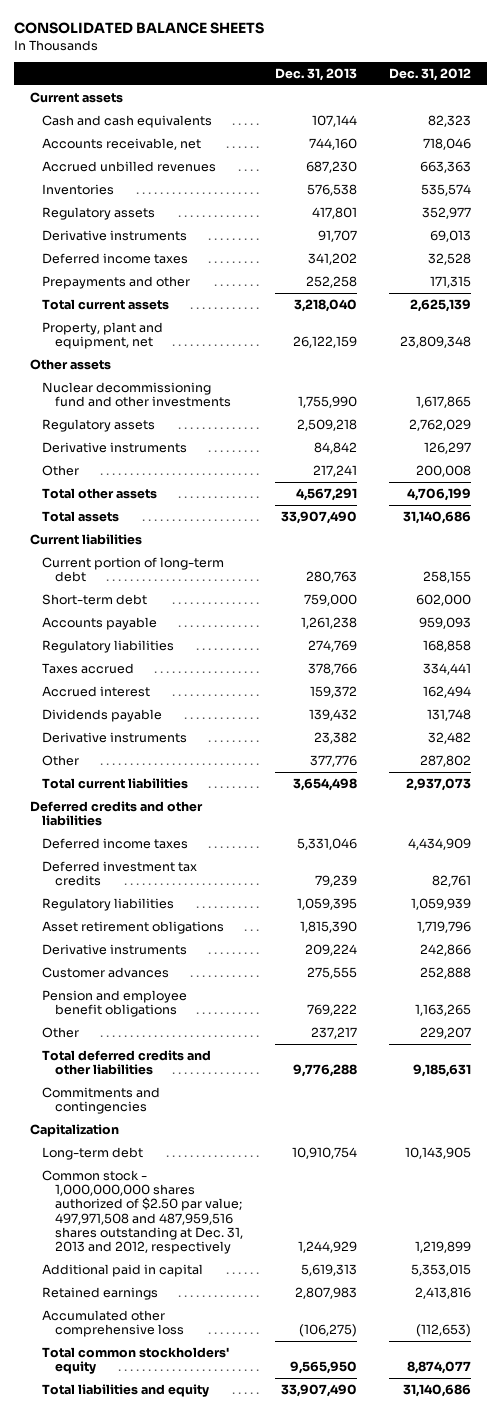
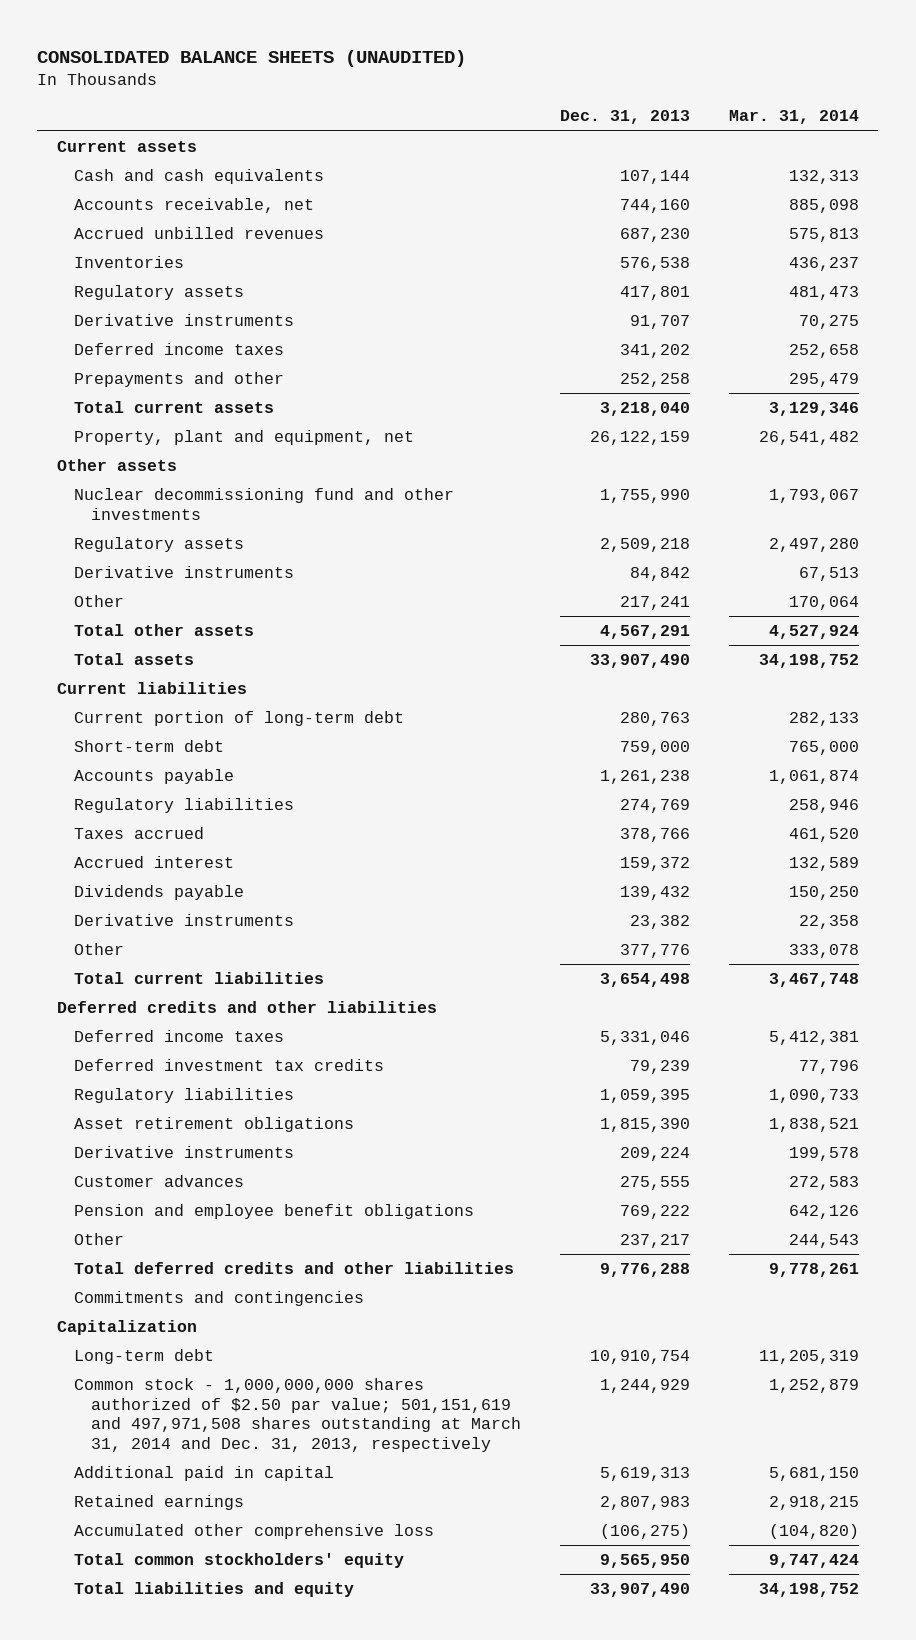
[14,22,265,35] CONSOLIDATED BALANCE SHEETS -> [37,49,467,67] CONSOLIDATED BALANCE SHEETS (UNAUDITED)
[389,68,472,82] Dec. 31, 2012 -> none
none -> [728,110,859,125] Mar. 31, 2014
[42,1169,243,1255] Common stock - 1,000,000,000 shares authorized of $2.50 par value; 497,971,508 and 487,959,516 shares outstanding at Dec. 31, 2013 and 2012, respectively -> [73,1378,521,1453] Common stock - 1,000,000,000 shares authorized of $2.50 par value; 501,151,619 and 497,971,508 shares outstanding at March 31, 2014 and Dec. 31, 2013, respectively

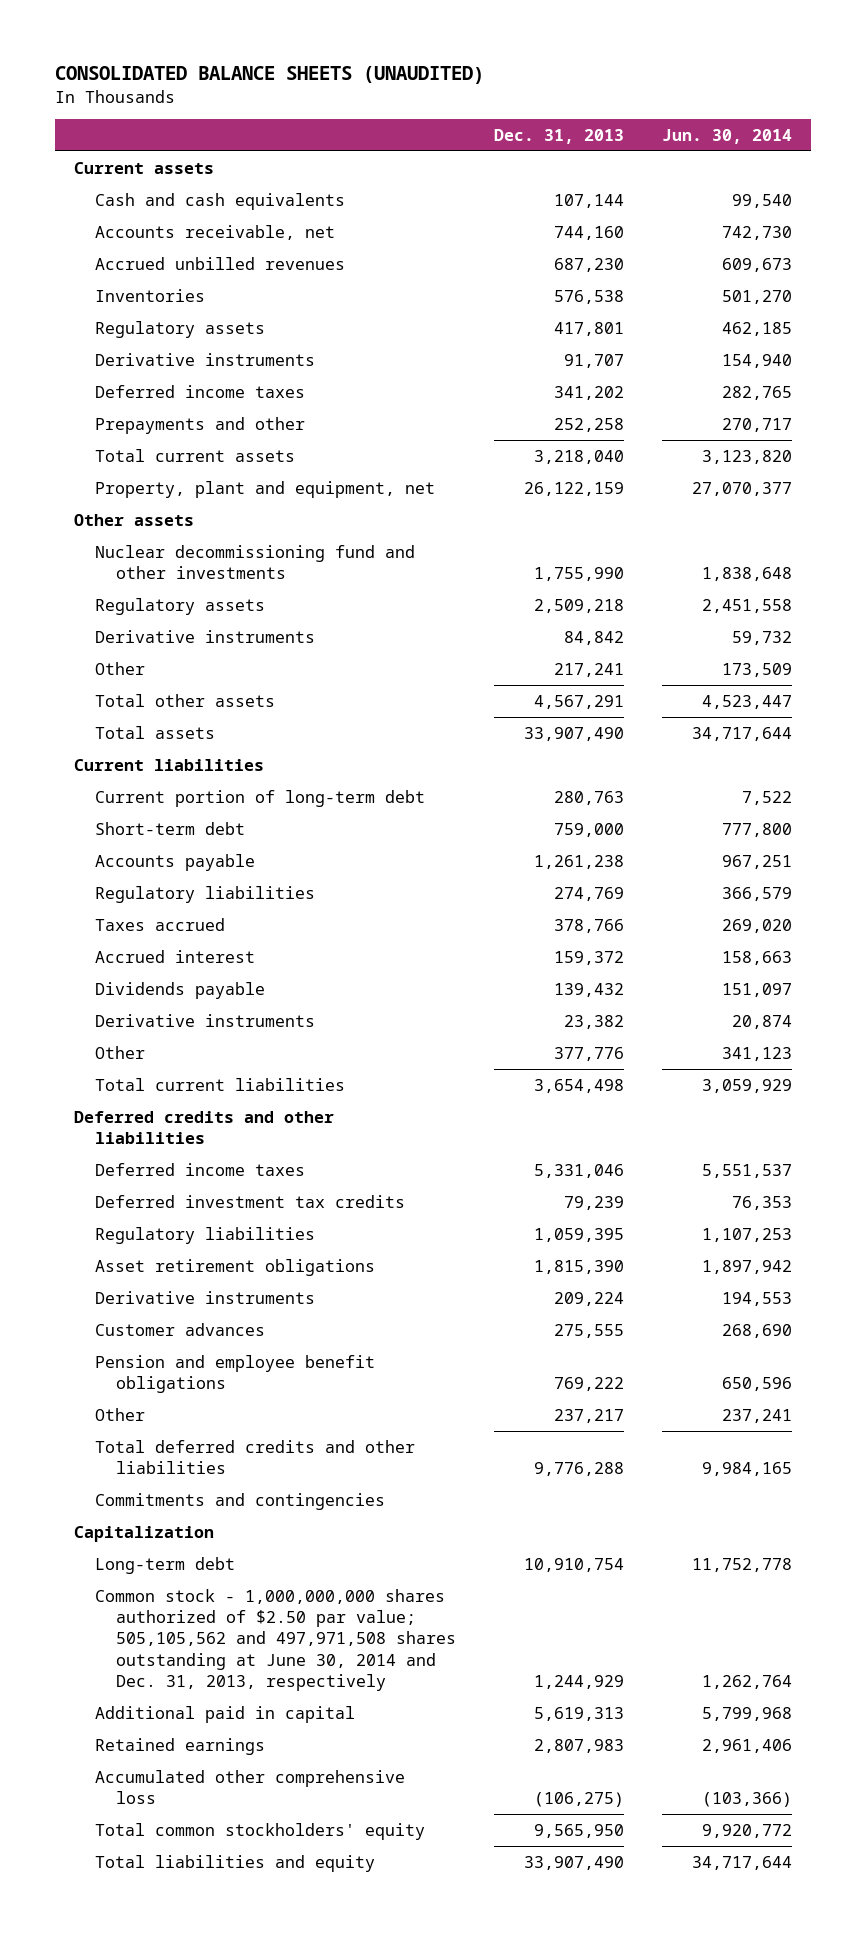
[728,110,859,125] Mar. 31, 2014 -> none
none -> [662,128,793,144] Jun. 30, 2014
[73,1378,521,1453] Common stock - 1,000,000,000 shares authorized of $2.50 par value; 501,151,619 and 497,971,508 shares outstanding at March 31, 2014 and Dec. 31, 2013, respectively -> [95,1588,457,1692] Common stock - 1,000,000,000 shares authorized of $2.50 par value; 505,105,562 and 497,971,508 shares outstanding at June 30, 2014 and Dec. 31, 2013, respectively

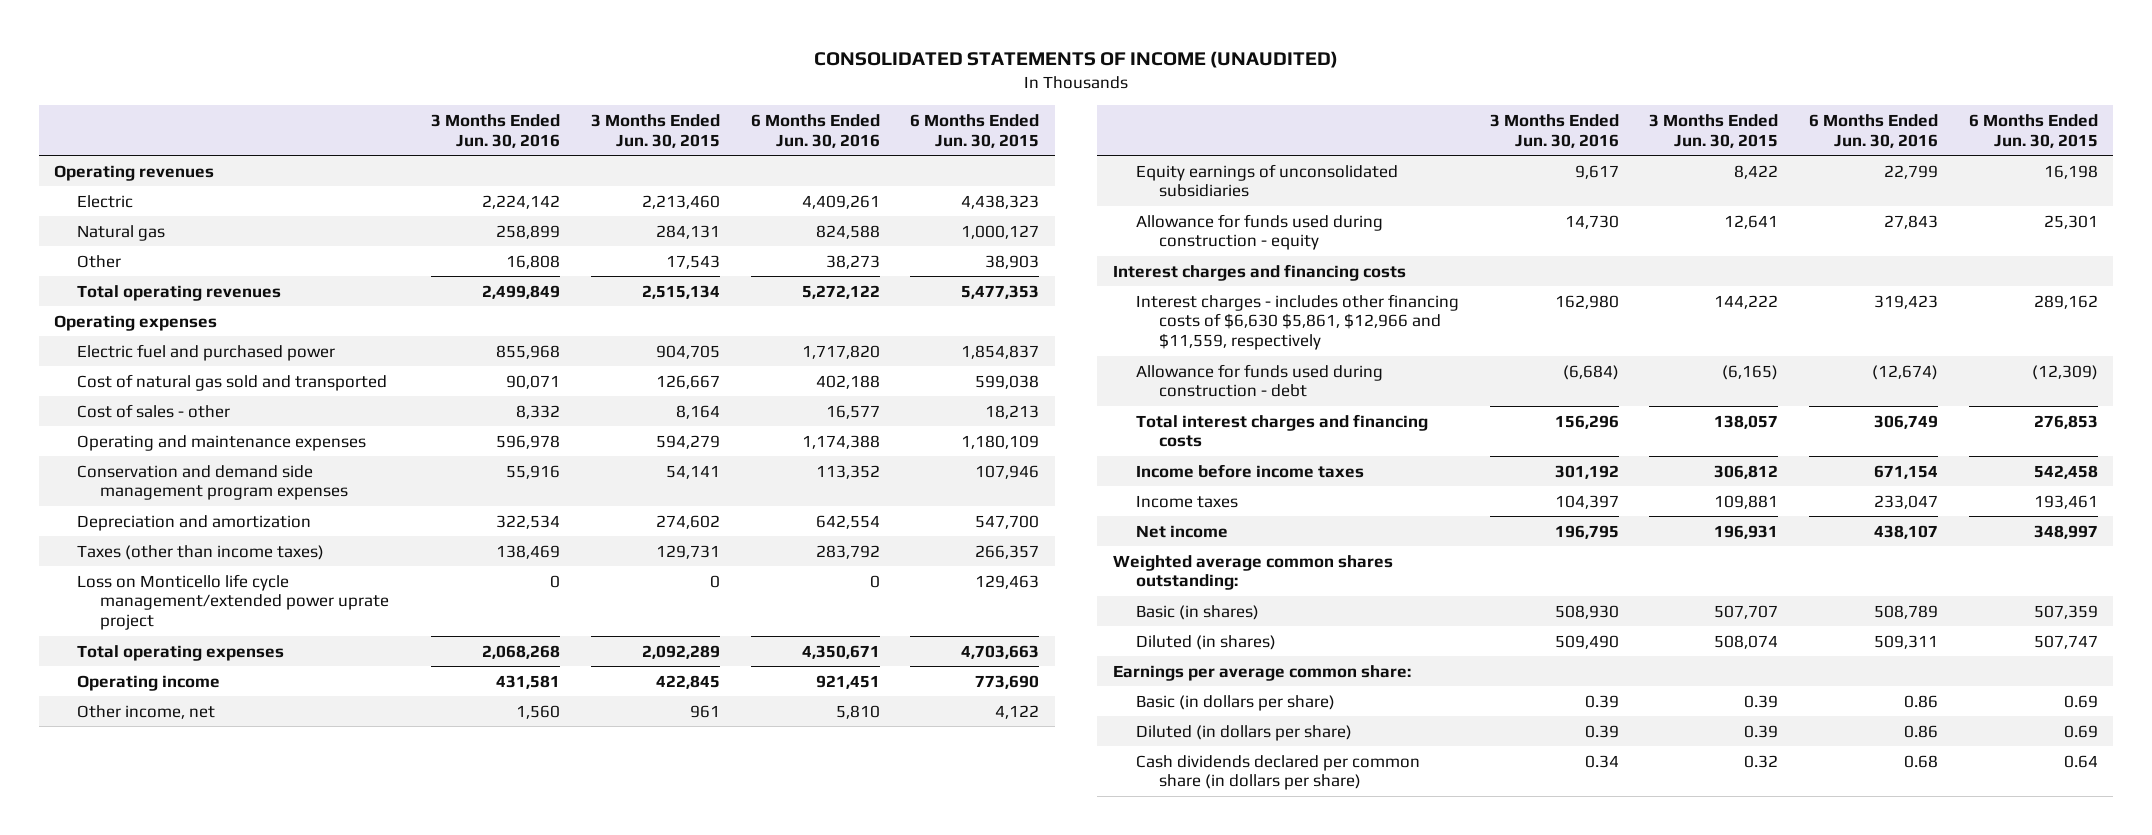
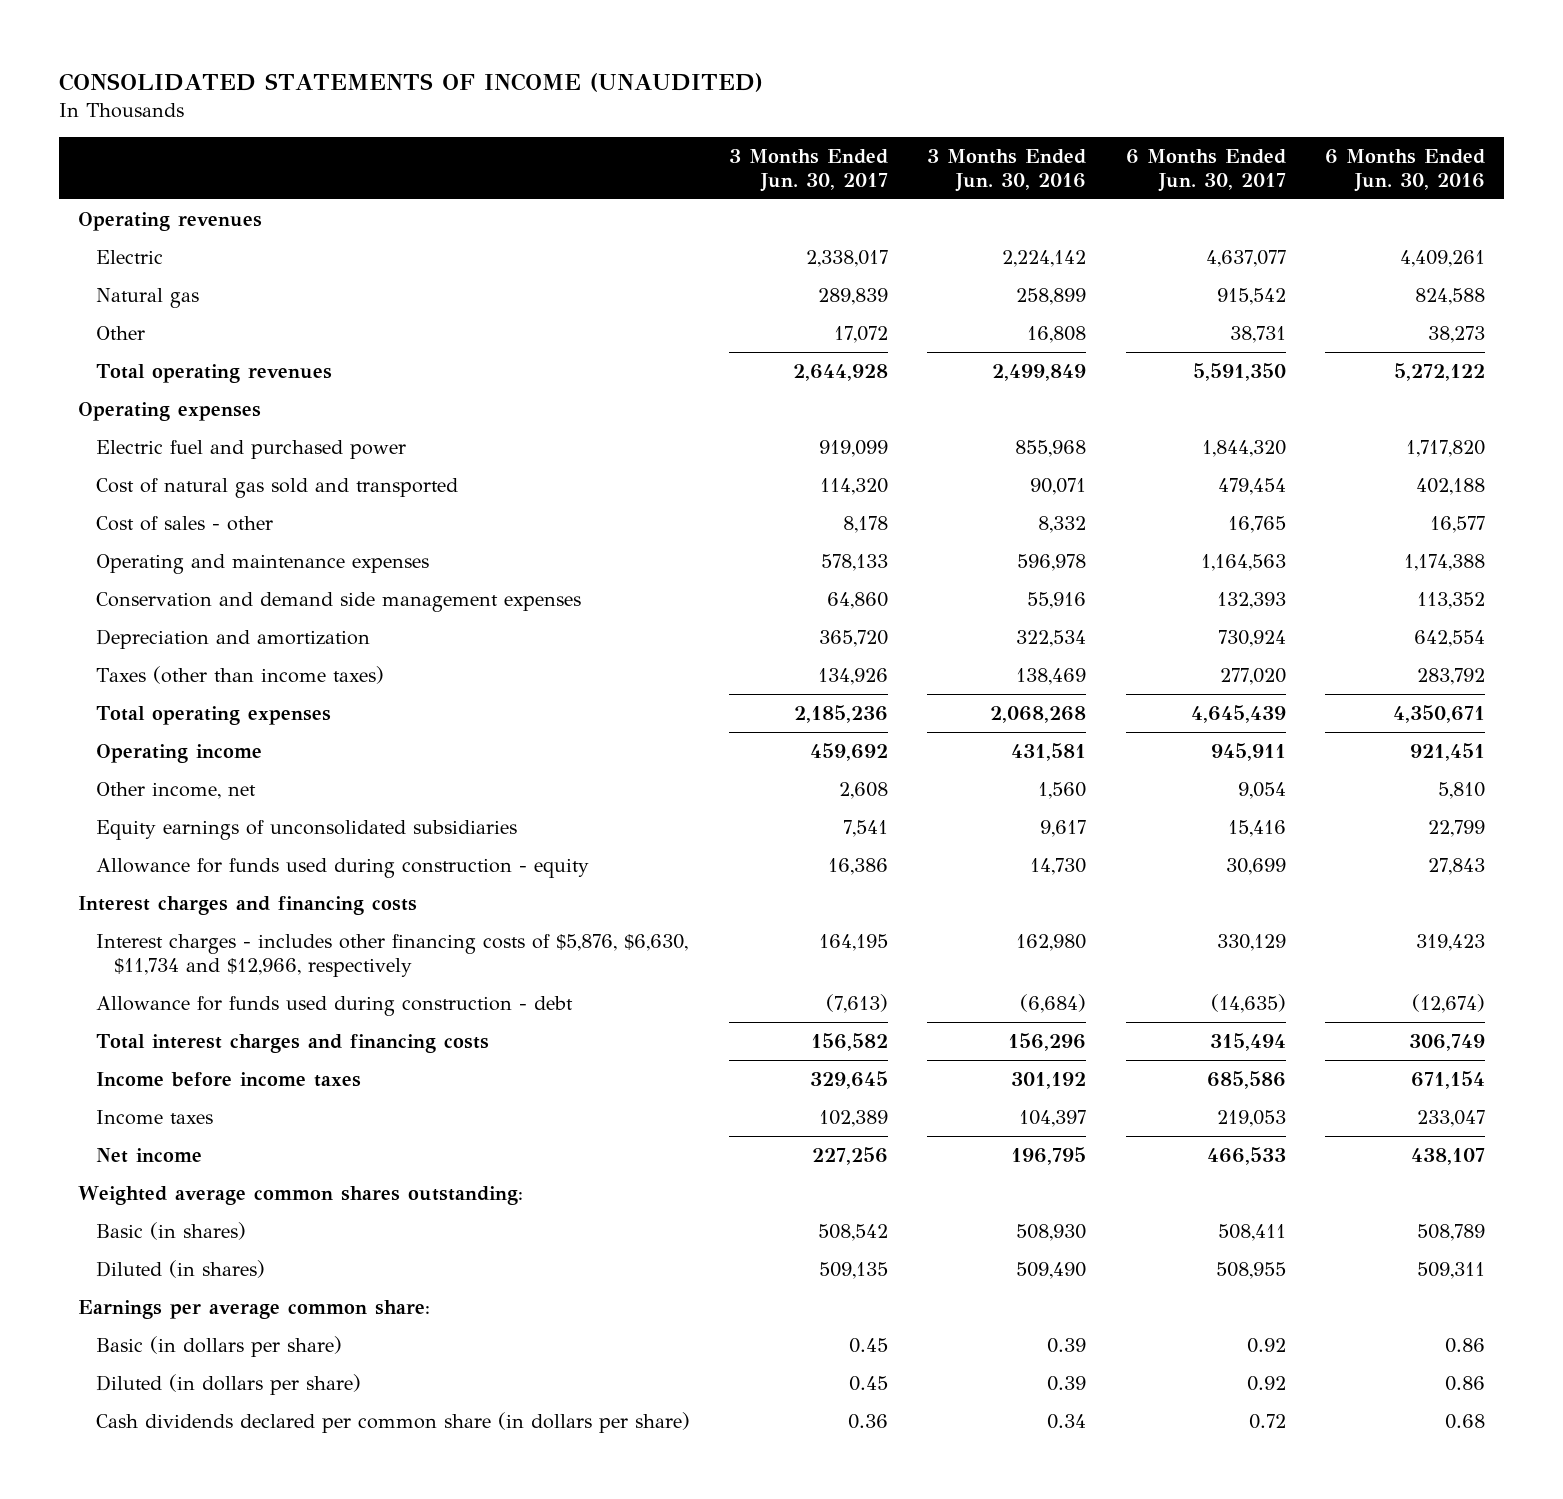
[590,113,720,148] 3 Months Ended Jun. 30, 2015 -> none
[910,113,1040,148] 6 Months Ended Jun. 30, 2015 -> none
none -> [729,148,889,192] 3 Months Ended Jun. 30, 2017
none -> [1125,148,1286,192] 6 Months Ended Jun. 30, 2017
[77,464,349,501] Conservation and demand side management program expenses -> [96,591,582,612] Conservation and demand side management expenses
[77,573,390,631] Loss on Monticello life cycle management/extended power uprate project -> none
[1135,293,1459,351] Interest charges - includes other financing costs of $6,630 $5,861, $12,966 and $11,559, respectively -> [96,933,689,977] Interest charges - includes other financing costs of $5,876, $6,630, $11,734 and $12,966, respectively

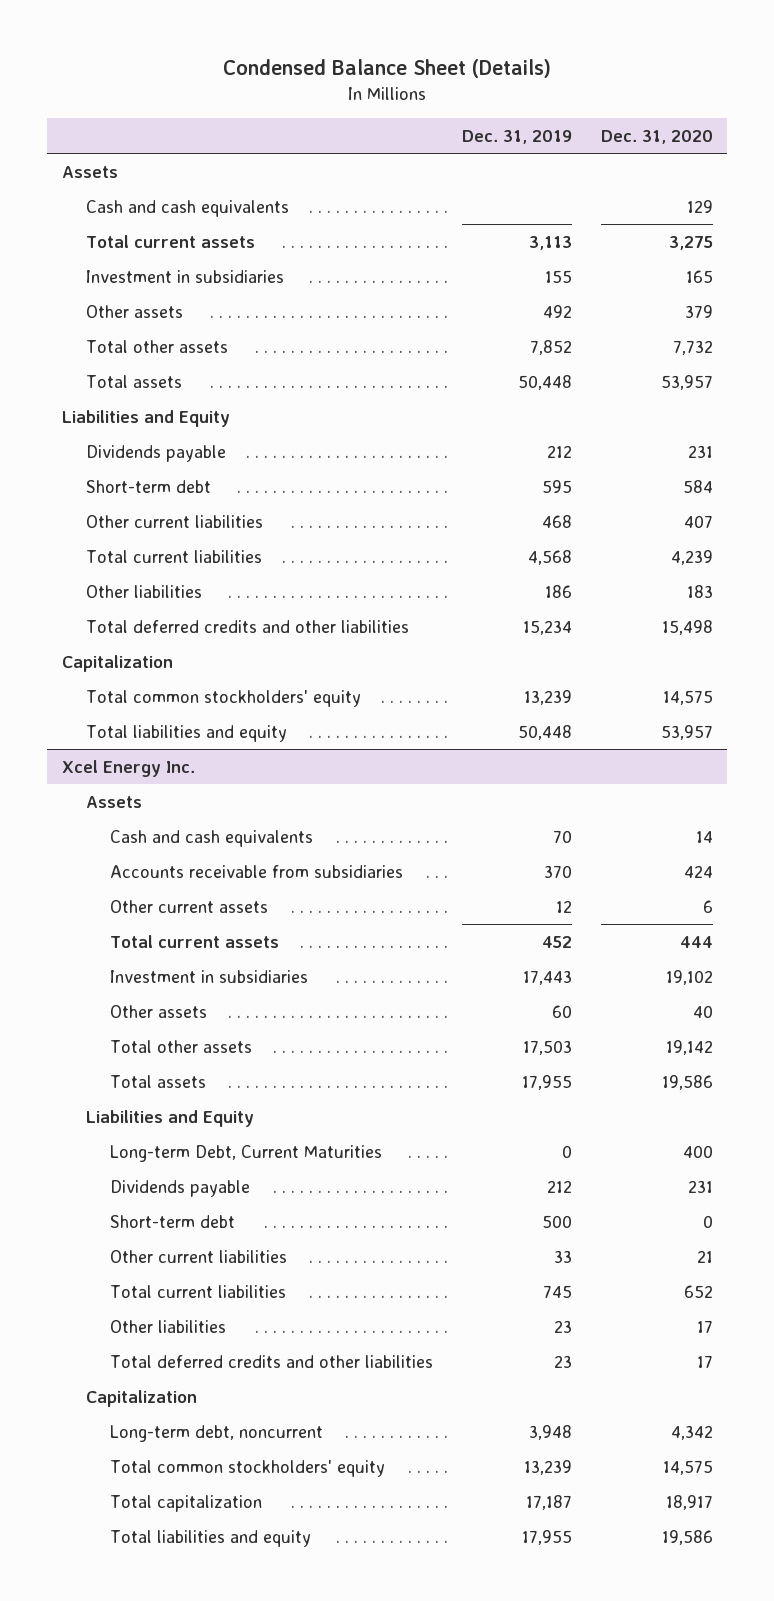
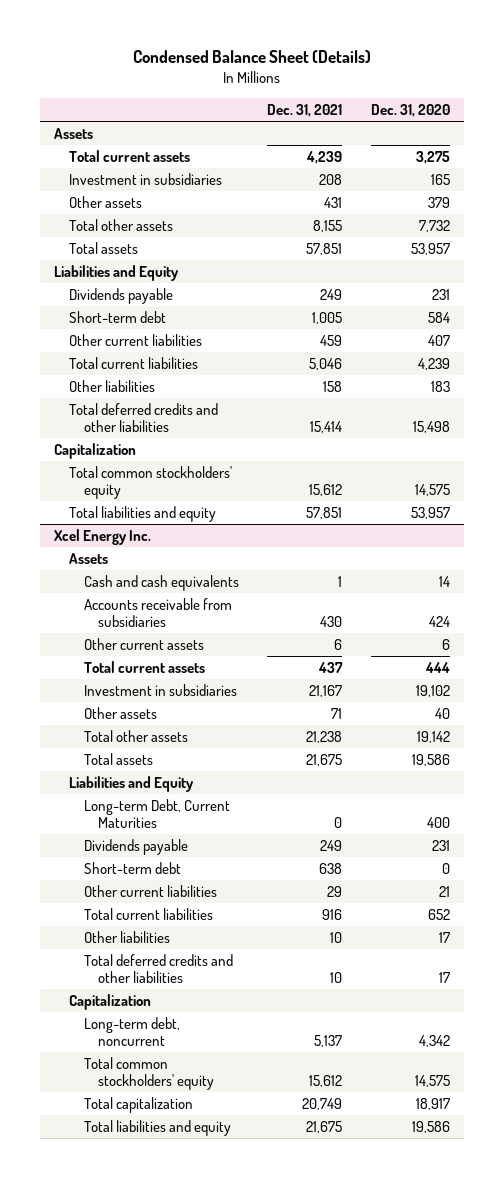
[461,129,572,144] Dec. 31, 2019 -> none
none -> [267,104,343,118] Dec. 31, 2021
[85,199,289,217] Cash and cash equivalents -> none

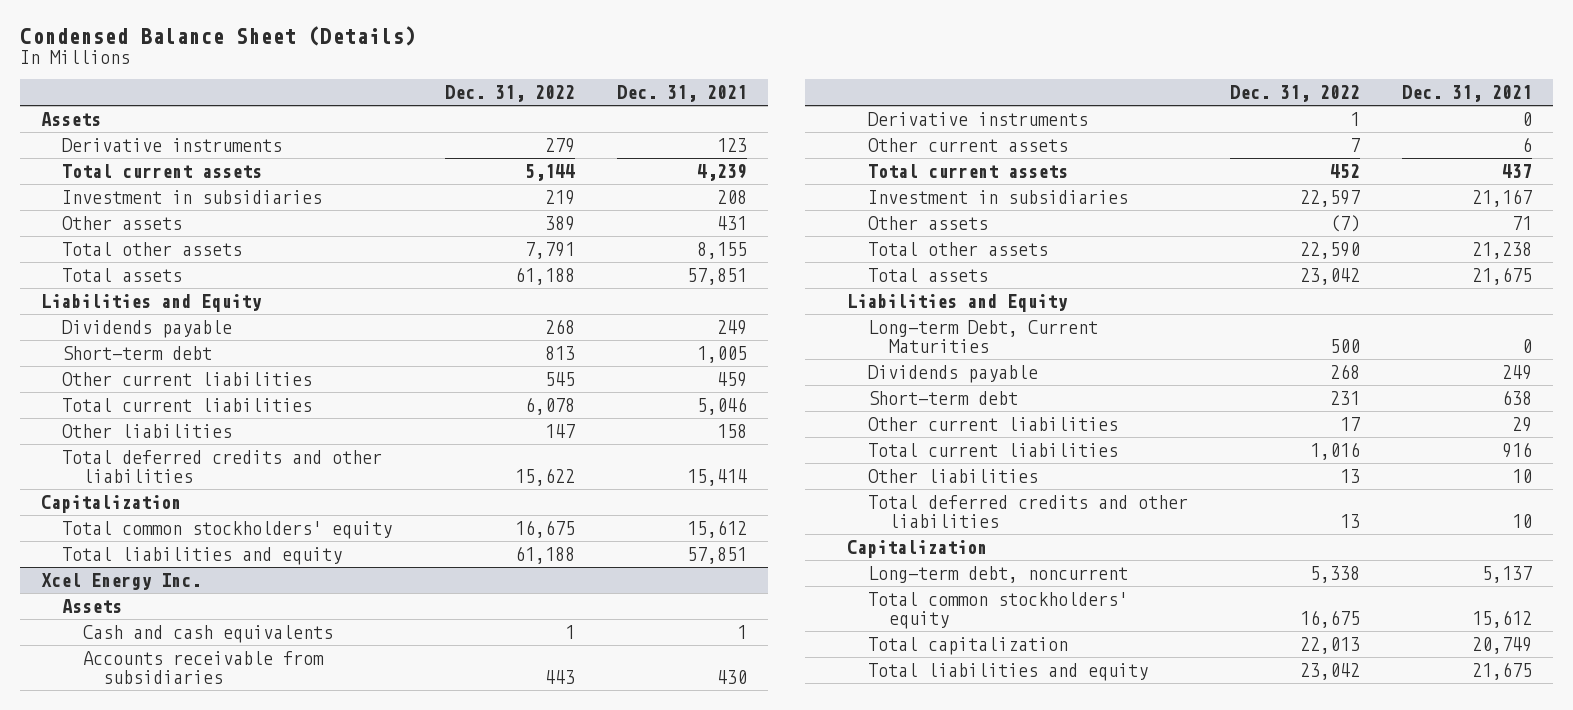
[371,104,451,118] Dec. 31, 2020 -> none
none -> [444,85,575,103] Dec. 31, 2022
none -> [61,137,282,152] Derivative instruments
none -> [867,111,1088,126] Derivative instruments

